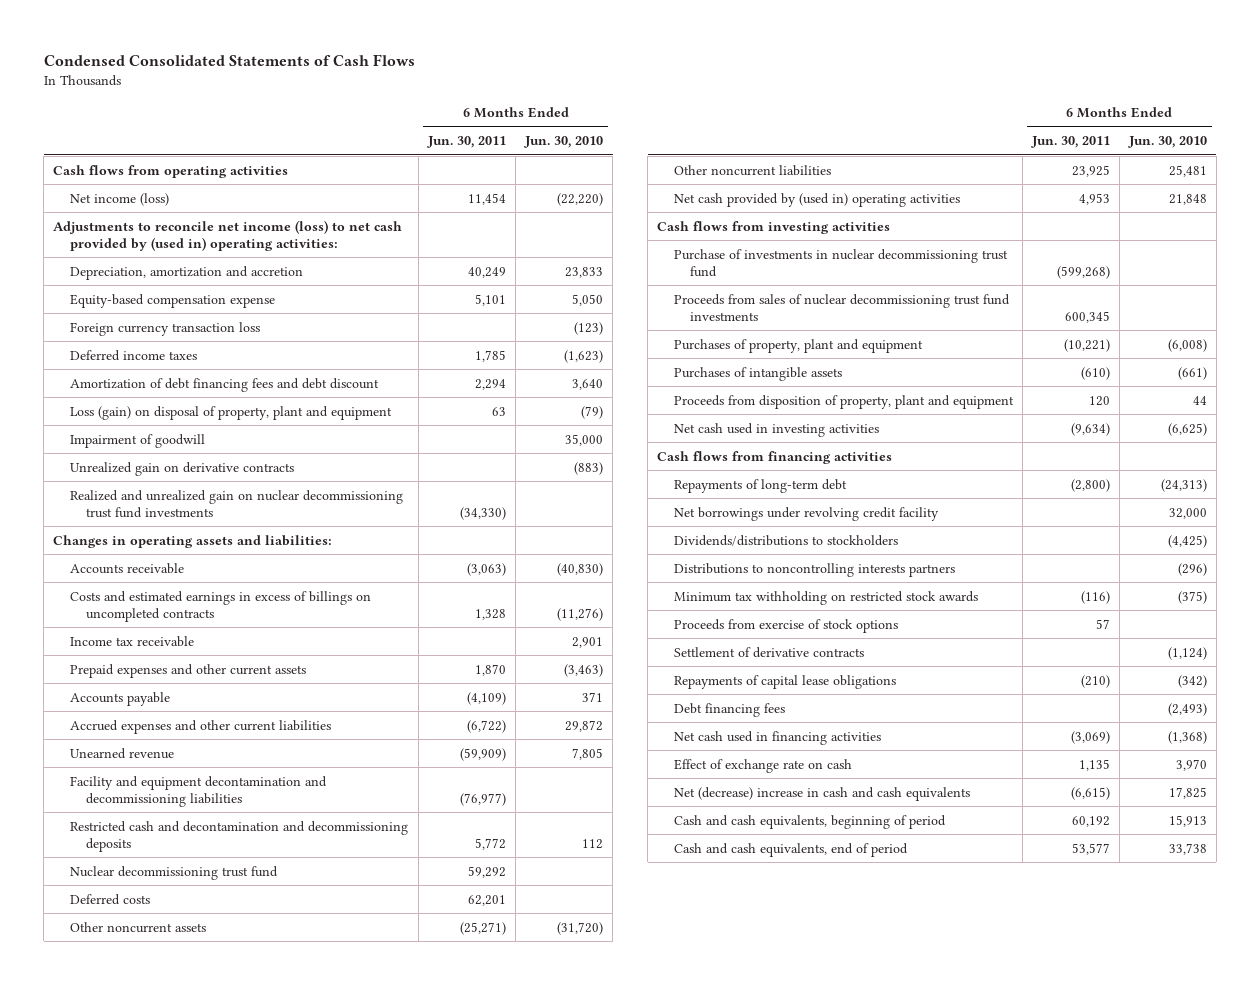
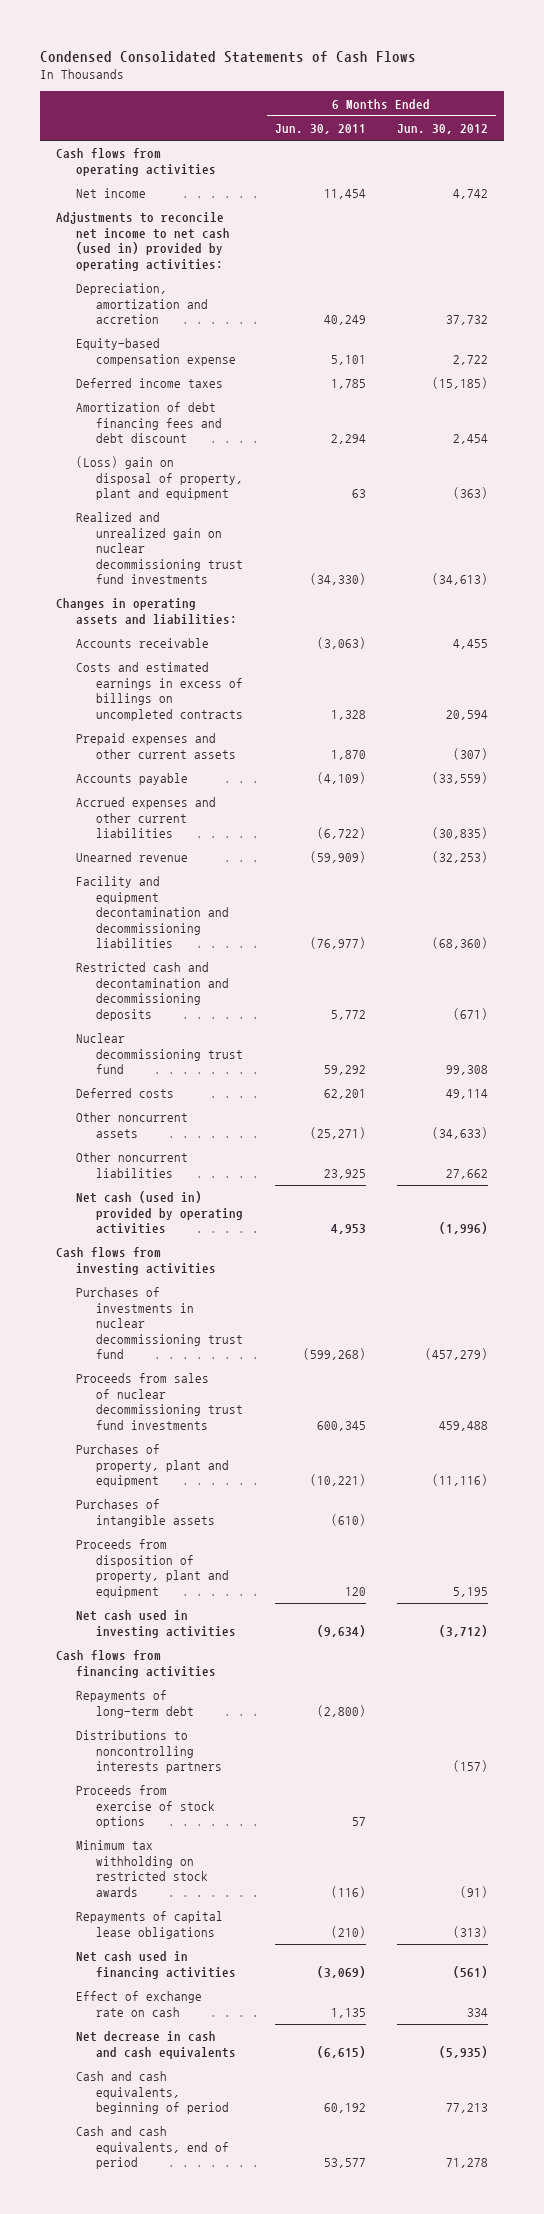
[524,136,604,149] Jun. 30, 2010 -> none
none -> [397,124,489,135] Jun. 30, 2012
[69,192,169,206] Net income (loss) -> [76,188,147,199] Net income
[53,219,403,251] Adjustments to reconcile net income (loss) to net cash provided by (used in) operating activities: -> [55,212,231,271] Adjustments to reconcile net income to net cash (used in) provided by operating activities:
[69,321,260,336] Foreign currency transaction loss -> none
[69,433,205,448] Impairment of goodwill -> none
[69,461,294,476] Unrealized gain on derivative contracts -> none
[69,405,392,420] Loss (gain) on disposal of property, plant and equipment -> [76,456,244,501] (Loss) gain on disposal of property, plant and equipment
[69,635,194,647] Income tax receivable -> none
[673,192,960,207] Net cash provided by (used in) operating activities -> [76,1191,244,1235] Net cash (used in) provided by operating activities
[673,248,1008,277] Purchase of investments in nuclear decommissioning trust fund -> [76,1287,244,1359] Purchases of investments in nuclear decommissioning trust fund
[673,506,939,521] Net borrowings under revolving credit facility -> none
[673,534,898,546] Dividends/distributions to stockholders -> none
[673,646,864,658] Settlement of derivative contracts -> none
[673,590,978,605] Minimum tax withholding on restricted stock awards -> [76,1840,209,1897] Minimum tax withholding on restricted stock awards
[673,702,785,717] Debt financing fees -> none
[673,786,970,801] Net (decrease) increase in cash and cash equivalents -> [76,2031,237,2059] Net decrease in cash and cash equivalents

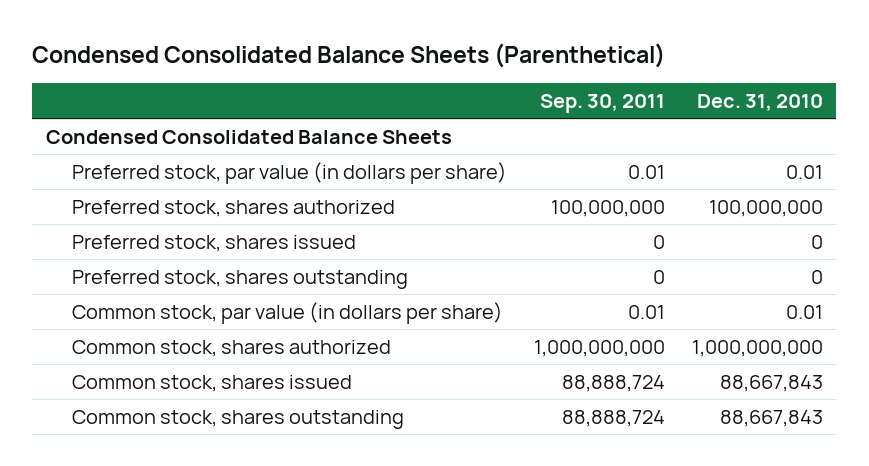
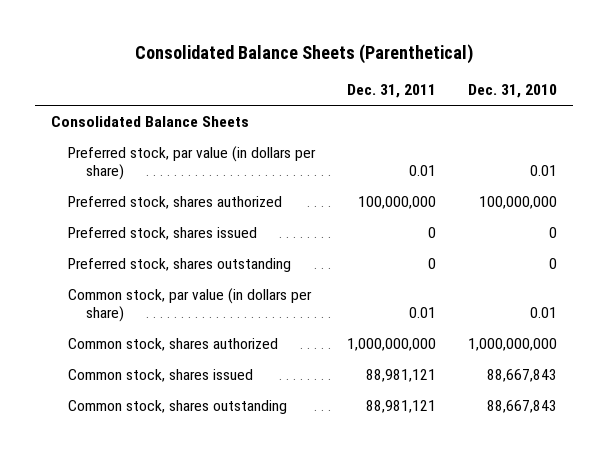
[32,43,666,69] Condensed Consolidated Balance Sheets (Parenthetical) -> [134,43,473,64] Consolidated Balance Sheets (Parenthetical)
[540,93,666,113] Sep. 30, 2011 -> none
none -> [347,84,437,99] Dec. 31, 2011
[45,129,452,144] Condensed Consolidated Balance Sheets -> [50,115,249,127] Consolidated Balance Sheets

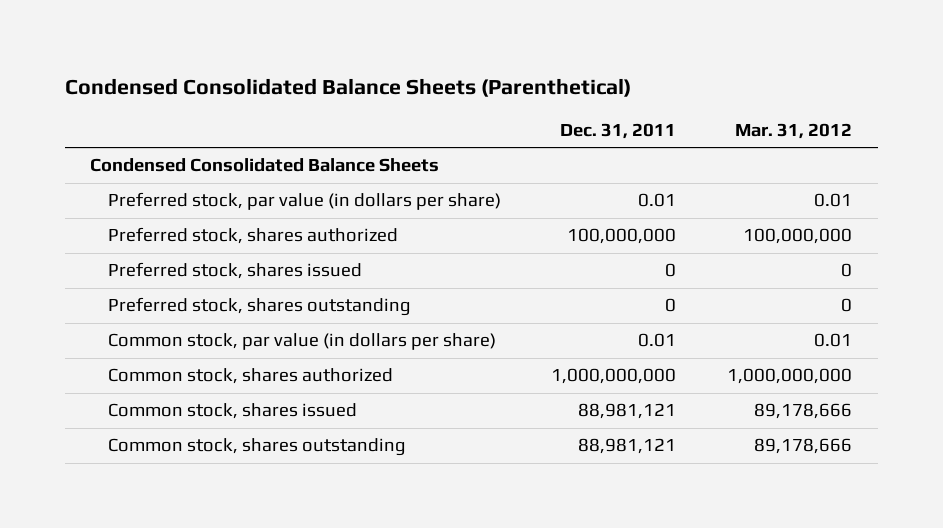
[134,43,473,64] Consolidated Balance Sheets (Parenthetical) -> [64,77,631,97] Condensed Consolidated Balance Sheets (Parenthetical)
[467,84,557,99] Dec. 31, 2010 -> none
none -> [735,122,853,139] Mar. 31, 2012
[50,115,249,127] Consolidated Balance Sheets -> [90,158,440,173] Condensed Consolidated Balance Sheets

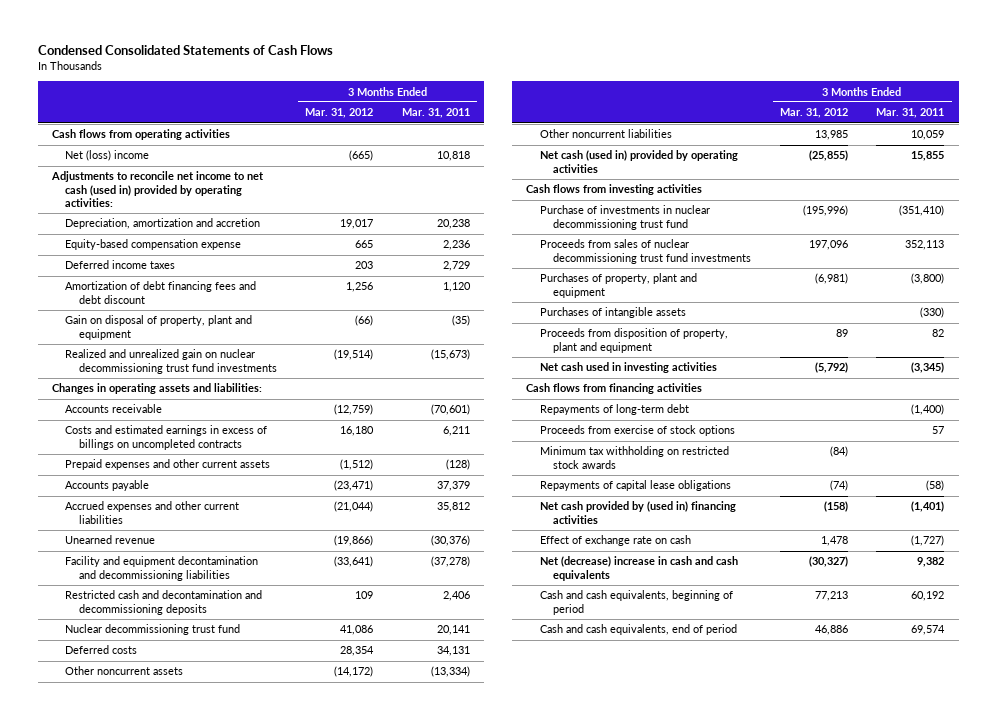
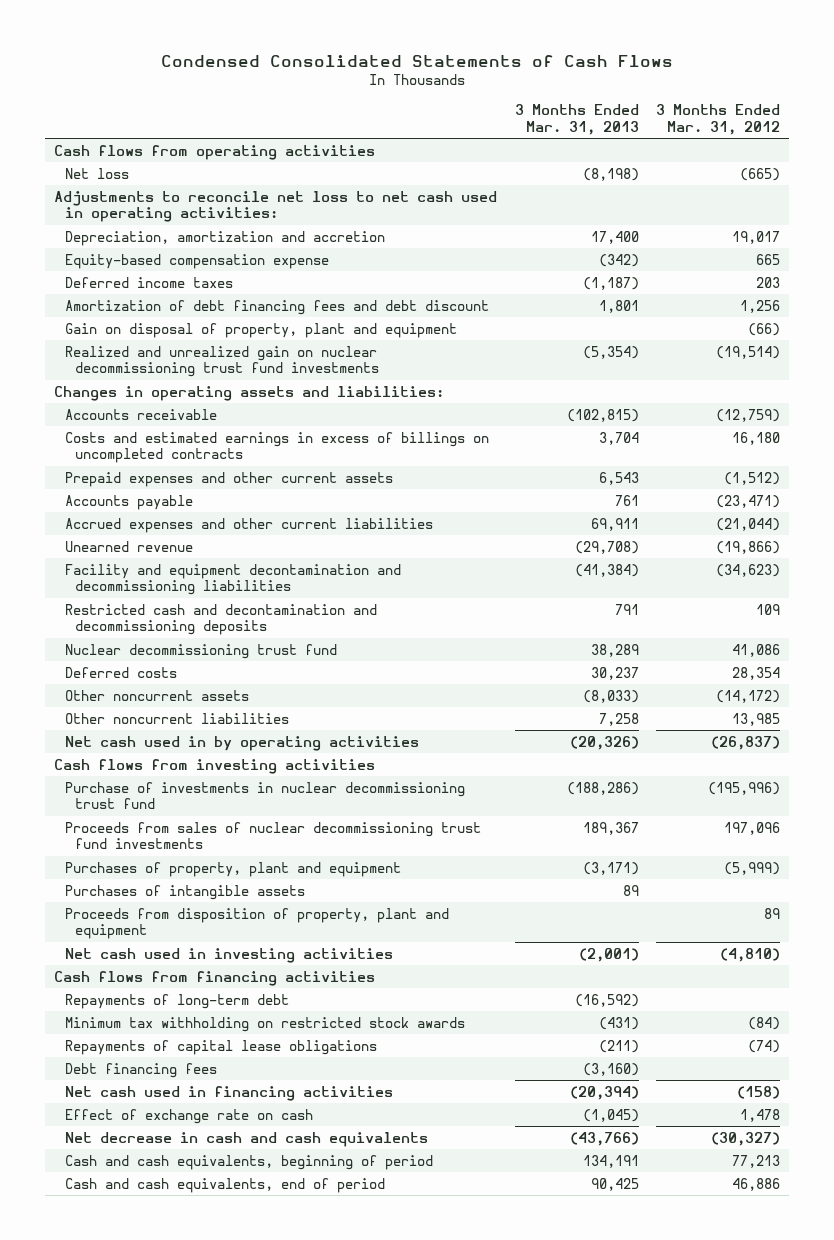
[401,108,470,119] Mar. 31, 2011 -> none
none -> [514,104,639,135] 3 Months Ended Mar. 31, 2013
[65,150,150,162] Net (loss) income -> [64,167,129,179] Net loss
[50,171,264,207] Adjustments to reconcile net income to net cash (used in) provided by operating activities: -> [54,190,498,223] Adjustments to reconcile net loss to net cash used in operating activities:
[334,556,374,568] (33,641) -> [716,563,781,577] (34,623)
[539,150,738,173] Net cash (used in) provided by operating activities -> [64,735,419,751] Net cash used in by operating activities
[808,150,848,162] (25,855) -> [711,735,781,750] (26,837)
[814,273,848,285] (6,981) -> [724,861,781,875] (5,999)
[814,362,848,374] (5,792) -> [720,947,781,962] (4,810)
[539,425,735,437] Proceeds from exercise of stock options -> none
none -> [64,1062,217,1078] Debt financing fees
[539,501,736,524] Net cash provided by (used in) financing activities -> [64,1085,393,1101] Net cash used in financing activities
[539,556,738,581] Net (decrease) increase in cash and cash equivalents -> [64,1131,428,1147] Net decrease in cash and cash equivalents

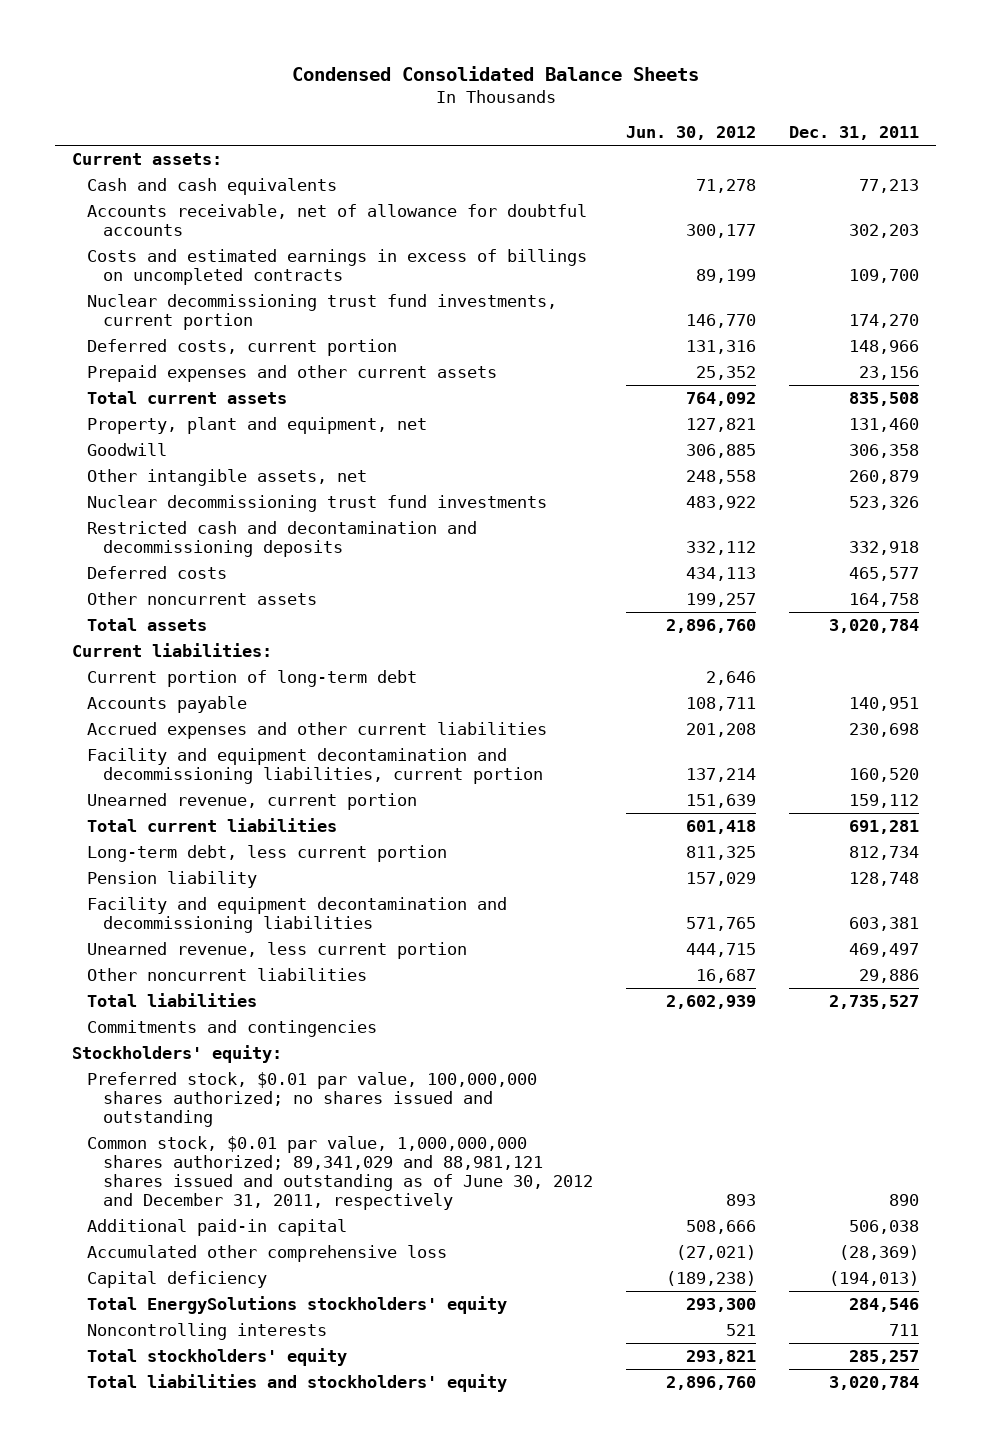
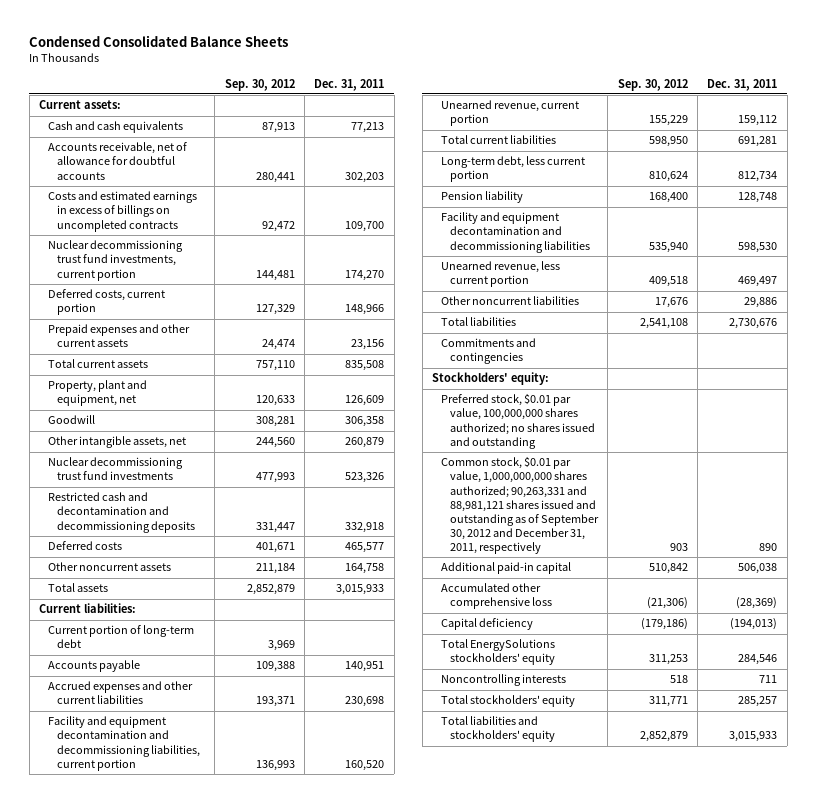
[626,126,757,141] Jun. 30, 2012 -> none
none -> [224,78,295,91] Sep. 30, 2012
[849,418,920,433] 131,460 -> [345,395,385,407] 126,609
[829,619,920,634] 3,020,784 -> [336,584,385,596] 3,015,933
[849,916,920,931] 603,381 -> [738,241,778,253] 598,530
[829,995,920,1010] 2,735,527 -> [729,318,778,330] 2,730,676
[87,1136,593,1210] Common stock, $0.01 par value, 1,000,000,000 shares authorized; 89,341,029 and 88,981,121 shares issued and outstanding as of June 30, 2012 and December 31, 2011, respectively -> [440,456,599,554] Common stock, $0.01 par value, 1,000,000,000 shares authorized; 90,263,331 and 88,981,121 shares issued and outstanding as of September 30, 2012 and December 31, 2011, respectively
[829,1376,920,1391] 3,020,784 -> [729,731,778,743] 3,015,933

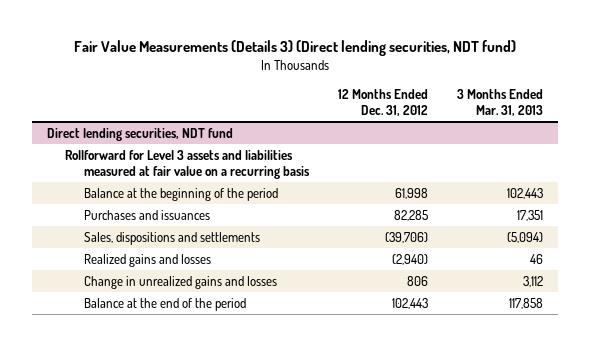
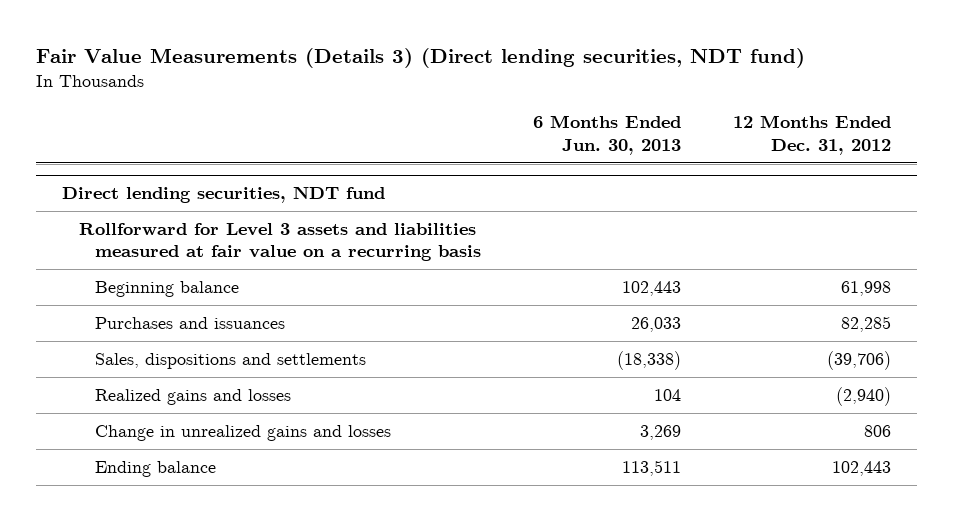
[457,88,544,116] 3 Months Ended Mar. 31, 2013 -> none
none -> [533,115,682,155] 6 Months Ended Jun. 30, 2013
[83,187,278,201] Balance at the beginning of the period -> [95,280,240,297] Beginning balance
[83,297,246,311] Balance at the end of the period -> [95,460,217,477] Ending balance

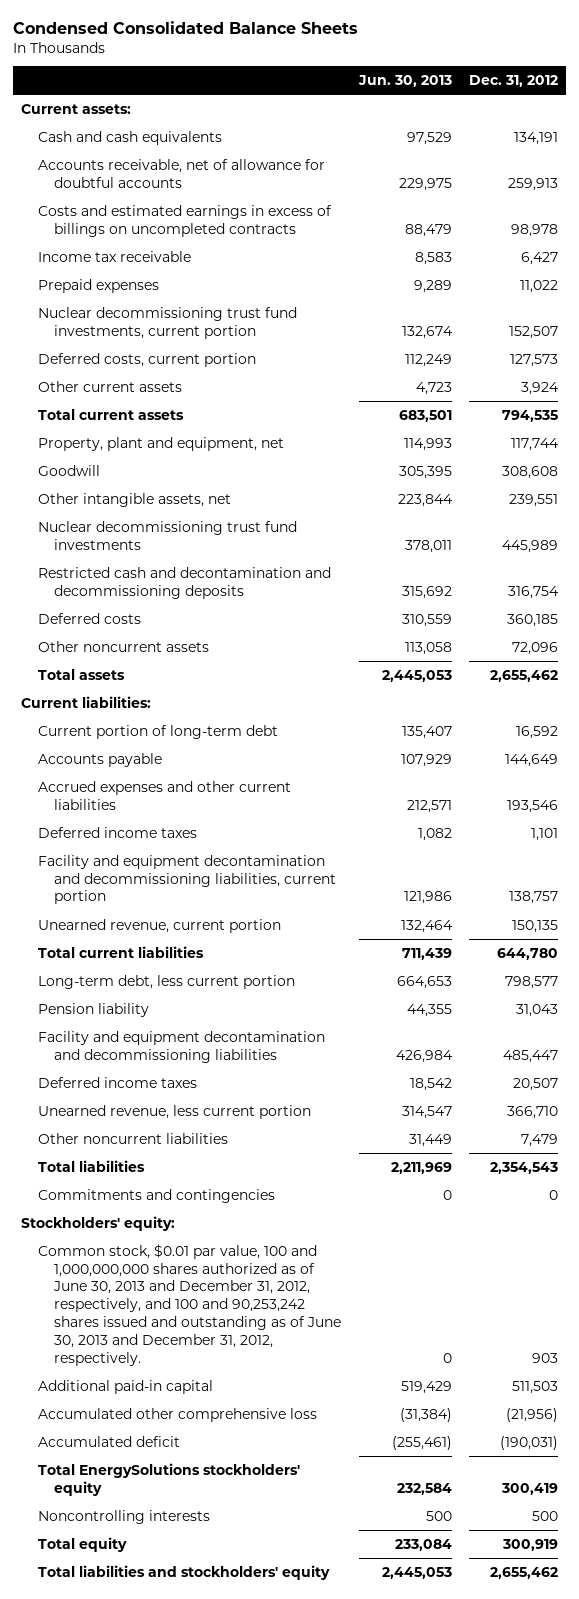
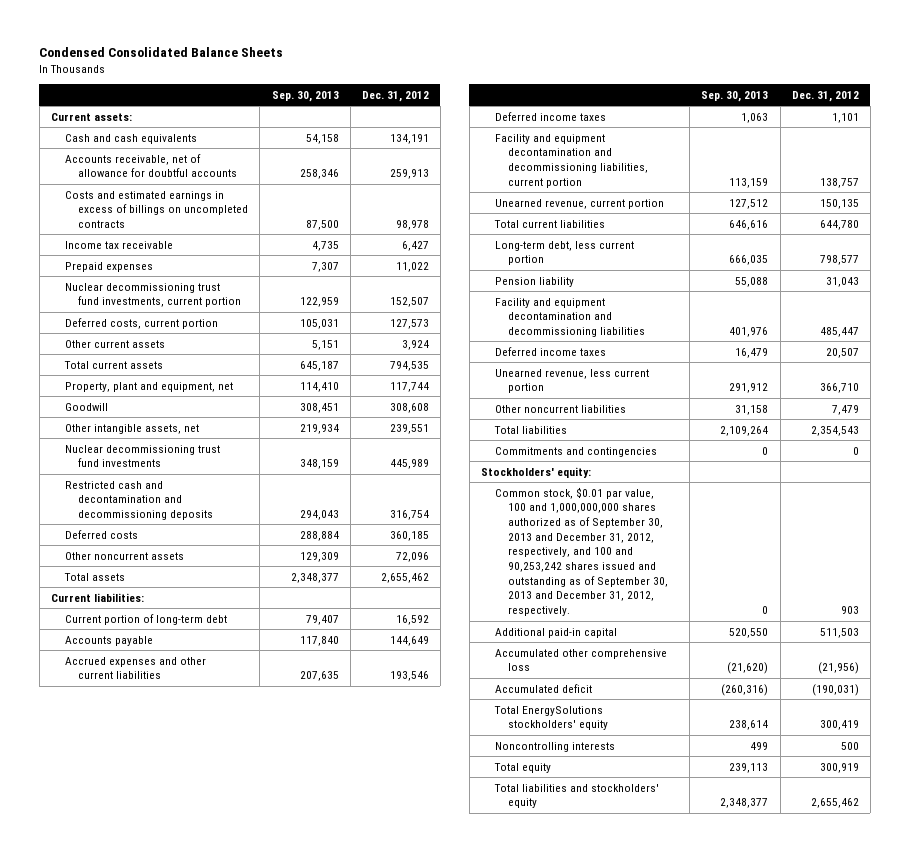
[357,75,452,88] Jun. 30, 2013 -> none
none -> [271,91,339,103] Sep. 30, 2013
[37,1243,342,1366] Common stock, $0.01 par value, 100 and 1,000,000,000 shares authorized as of June 30, 2013 and December 31, 2012, respectively, and 100 and 90,253,242 shares issued and outstanding as of June 30, 2013 and December 31, 2012, respectively. -> [494,486,669,617] Common stock, $0.01 par value, 100 and 1,000,000,000 shares authorized as of September 30, 2013 and December 31, 2012, respectively, and 100 and 90,253,242 shares issued and outstanding as of September 30, 2013 and December 31, 2012, respectively.

